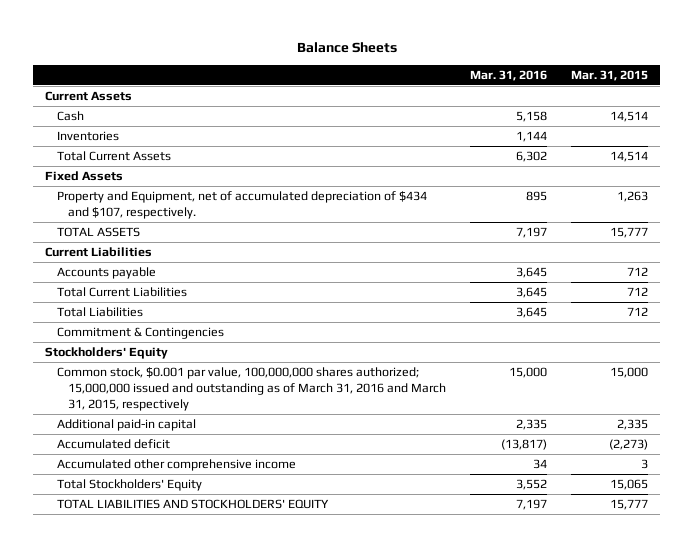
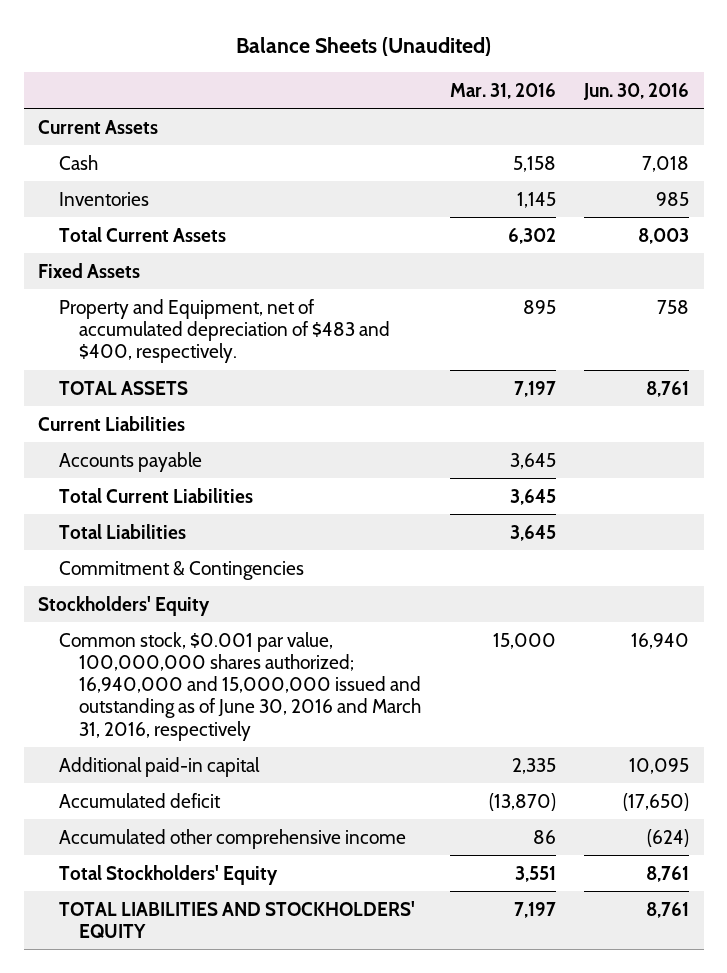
[296,42,397,54] Balance Sheets -> [235,36,491,56] Balance Sheets (Unaudited)
[571,69,649,81] Mar. 31, 2015 -> none
none -> [583,82,690,100] Jun. 30, 2016
[516,131,548,143] 1,144 -> [516,191,556,208] 1,145
[56,191,427,219] Property and Equipment, net of accumulated depreciation of $434 and $107, respectively. -> [58,298,391,364] Property and Equipment, net of accumulated depreciation of $483 and $400, respectively.
[56,367,447,411] Common stock, $0.001 par value, 100,000,000 shares authorized; 15,000,000 issued and outstanding as of March 31, 2016 and March 31, 2015, respectively -> [58,631,422,741] Common stock, $0.001 par value, 100,000,000 shares authorized; 16,940,000 and 15,000,000 issued and outstanding as of June 30, 2016 and March 31, 2016, respectively
[501,439,548,451] (13,817) -> [488,792,556,811] (13,870)
[533,459,548,470] 34 -> [532,829,556,844] 86
[516,479,548,491] 3,552 -> [514,865,556,882] 3,551

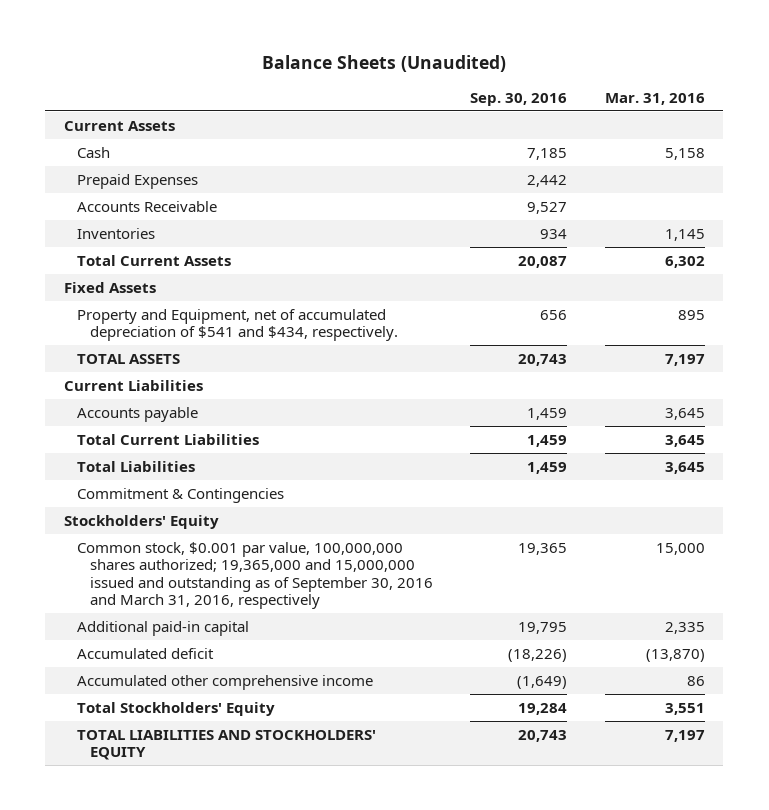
[583,82,690,100] Jun. 30, 2016 -> none
none -> [470,93,568,107] Sep. 30, 2016
none -> [77,173,199,189] Prepaid Expenses
none -> [77,200,218,212] Accounts Receivable
[58,298,391,364] Property and Equipment, net of accumulated depreciation of $483 and $400, respectively. -> [77,308,399,342] Property and Equipment, net of accumulated depreciation of $541 and $434, respectively.
[58,631,422,741] Common stock, $0.001 par value, 100,000,000 shares authorized; 16,940,000 and 15,000,000 issued and outstanding as of June 30, 2016 and March 31, 2016, respectively -> [77,541,434,610] Common stock, $0.001 par value, 100,000,000 shares authorized; 19,365,000 and 15,000,000 issued and outstanding as of September 30, 2016 and March 31, 2016, respectively

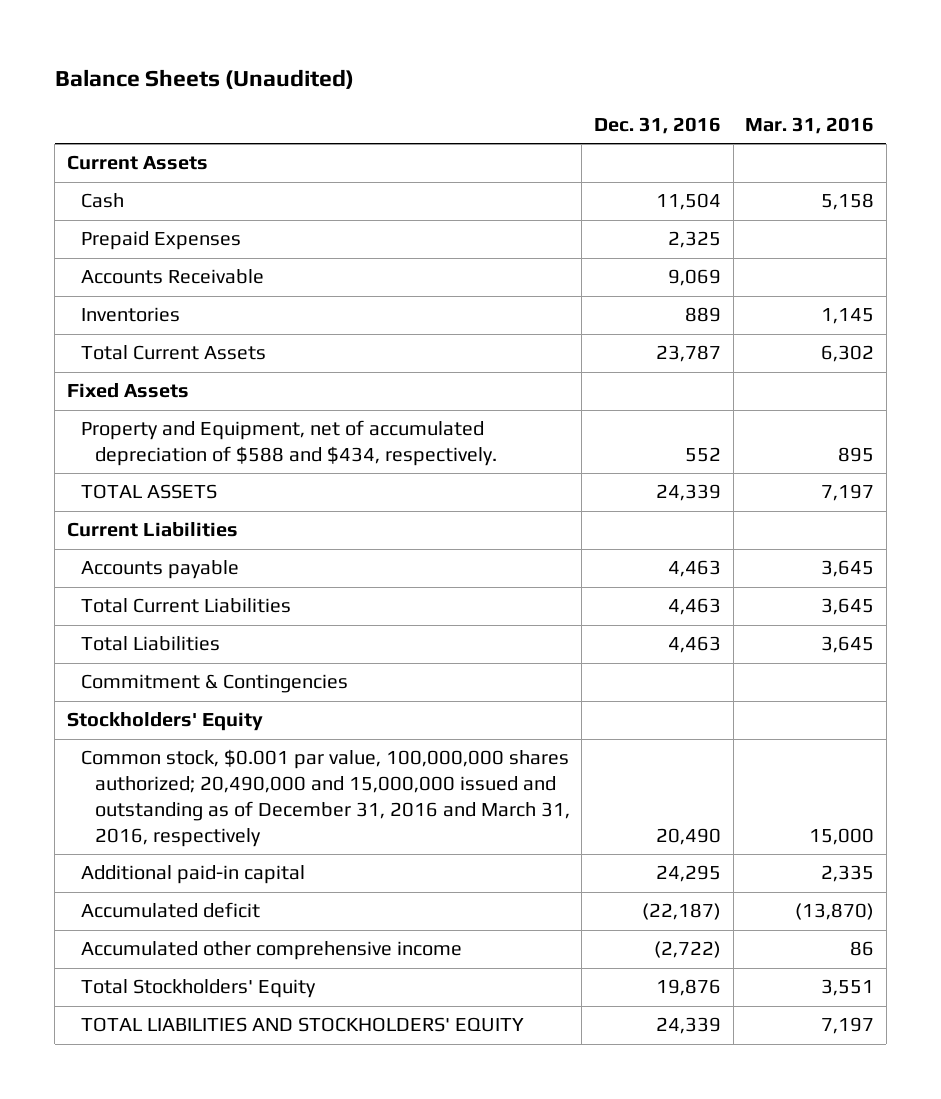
[470,93,568,107] Sep. 30, 2016 -> none
none -> [593,116,721,134] Dec. 31, 2016
[77,308,399,342] Property and Equipment, net of accumulated depreciation of $541 and $434, respectively. -> [80,420,497,467] Property and Equipment, net of accumulated depreciation of $588 and $434, respectively.
[77,541,434,610] Common stock, $0.001 par value, 100,000,000 shares authorized; 19,365,000 and 15,000,000 issued and outstanding as of September 30, 2016 and March 31, 2016, respectively -> [80,749,570,847] Common stock, $0.001 par value, 100,000,000 shares authorized; 20,490,000 and 15,000,000 issued and outstanding as of December 31, 2016 and March 31, 2016, respectively

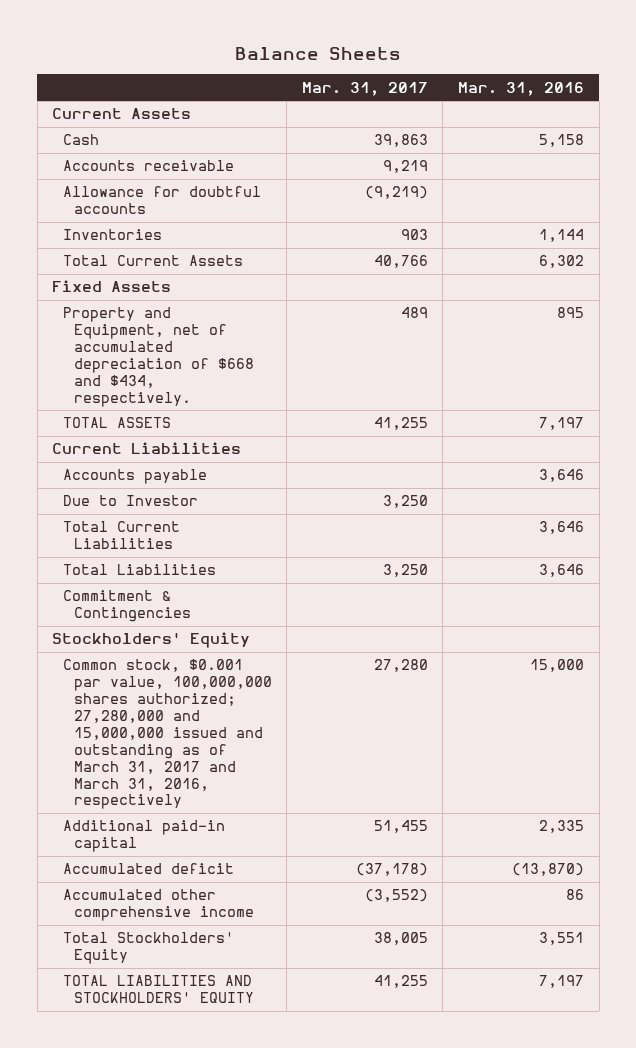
[54,68,354,89] Balance Sheets (Unaudited) -> [235,46,402,60] Balance Sheets
[593,116,721,134] Dec. 31, 2016 -> none
none -> [301,81,428,96] Mar. 31, 2017
[80,231,241,251] Prepaid Expenses -> none
[80,269,264,285] Accounts Receivable -> [63,160,235,172] Accounts receivable
none -> [63,186,262,215] Allowance for doubtful accounts
[821,308,875,325] 1,145 -> [539,229,585,243] 1,144
[80,420,497,467] Property and Equipment, net of accumulated depreciation of $588 and $434, respectively. -> [63,307,254,407] Property and Equipment, net of accumulated depreciation of $668 and $434, respectively.
[821,560,875,578] 3,645 -> [539,469,585,483] 3,646
none -> [63,495,199,507] Due to Investor
[821,598,875,616] 3,645 -> [539,521,585,535] 3,646
[821,636,875,654] 3,645 -> [539,564,585,578] 3,646
[80,749,570,847] Common stock, $0.001 par value, 100,000,000 shares authorized; 20,490,000 and 15,000,000 issued and outstanding as of December 31, 2016 and March 31, 2016, respectively -> [63,659,272,810] Common stock, $0.001 par value, 100,000,000 shares authorized; 27,280,000 and 15,000,000 issued and outstanding as of March 31, 2017 and March 31, 2016, respectively

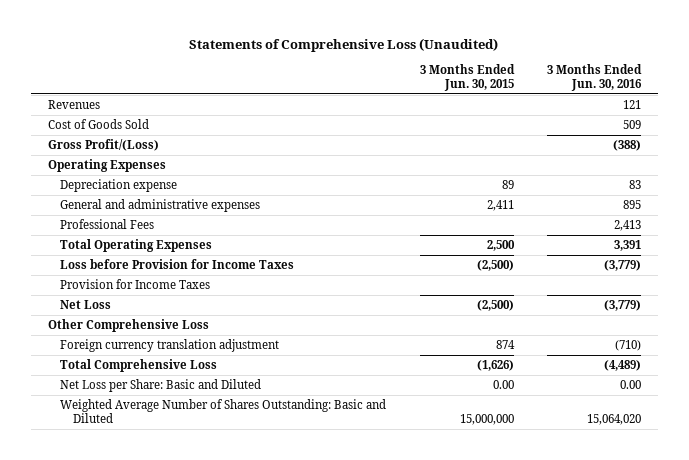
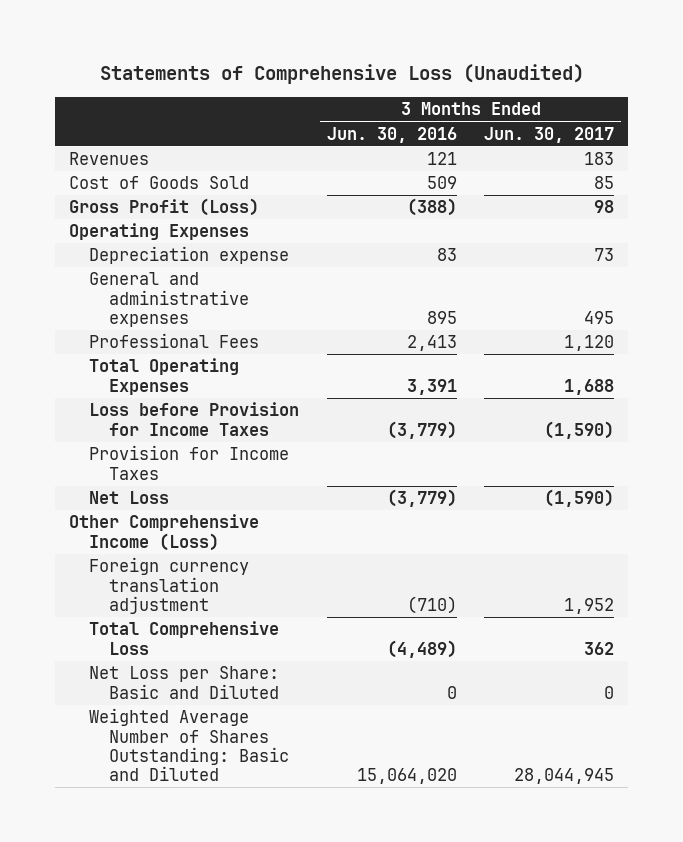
[419,63,515,91] 3 Months Ended Jun. 30, 2015 -> none
none -> [484,126,615,143] Jun. 30, 2017
[47,138,159,151] Gross Profit/(Loss) -> [68,198,259,217] Gross Profit (Loss)
[47,318,209,332] Other Comprehensive Loss -> [68,514,259,551] Other Comprehensive Income (Loss)
[620,379,642,389] 0.00 -> [446,685,457,699] 0

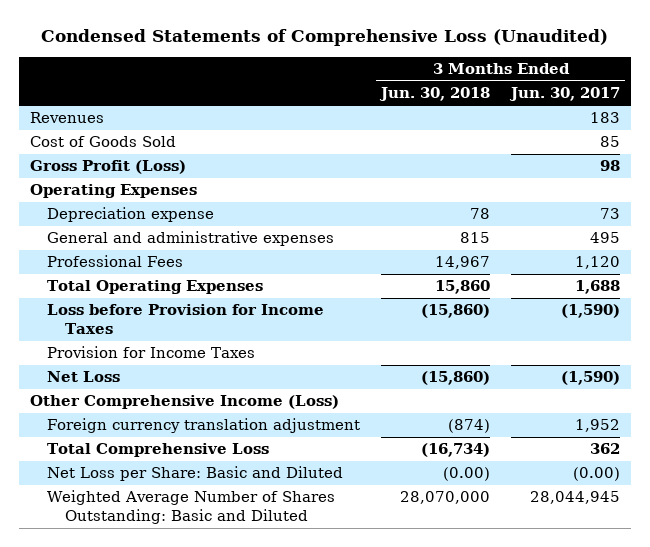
[99,64,584,85] Statements of Comprehensive Loss (Unaudited) -> [40,28,608,46] Condensed Statements of Comprehensive Loss (Unaudited)
[326,126,457,143] Jun. 30, 2016 -> none
none -> [379,87,491,102] Jun. 30, 2018
[604,685,615,699] 0 -> [573,467,621,482] (0.00)

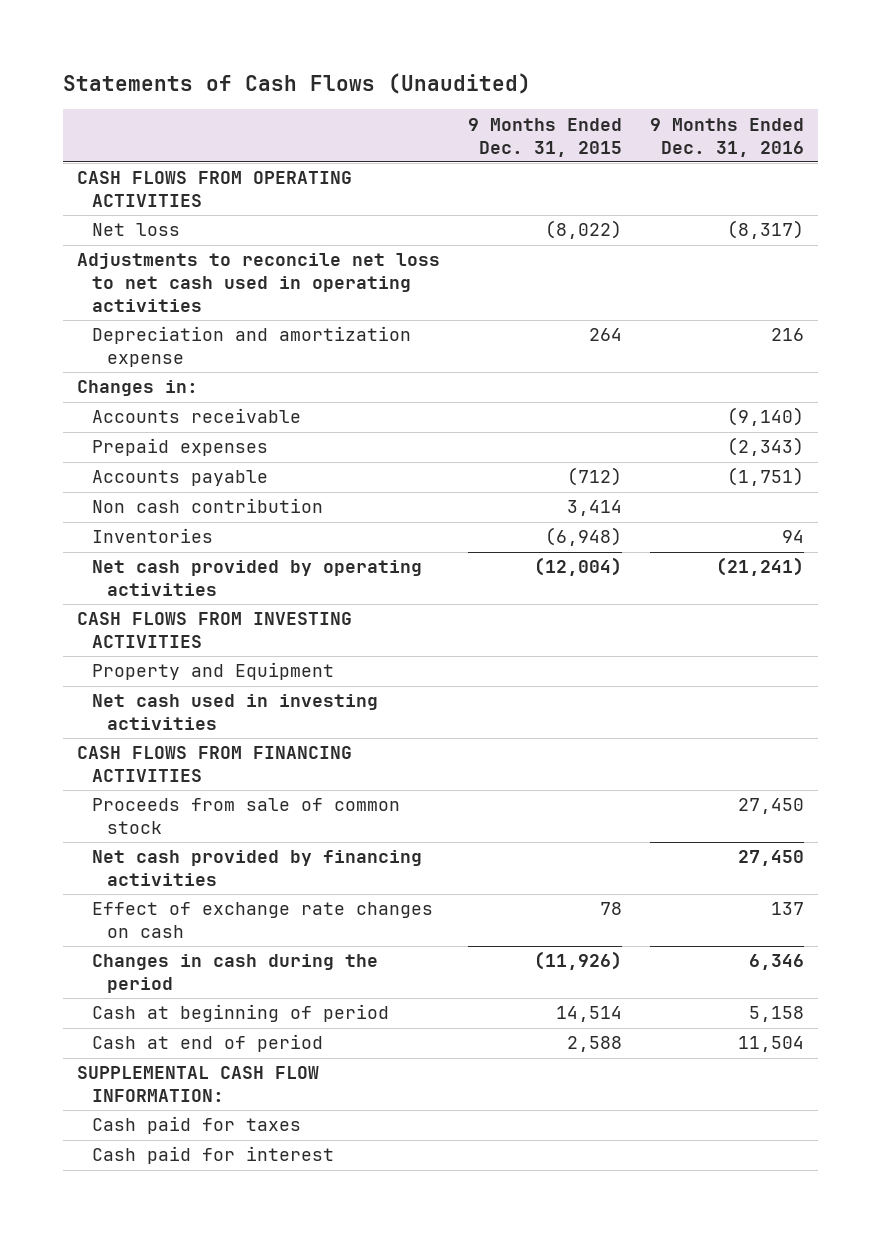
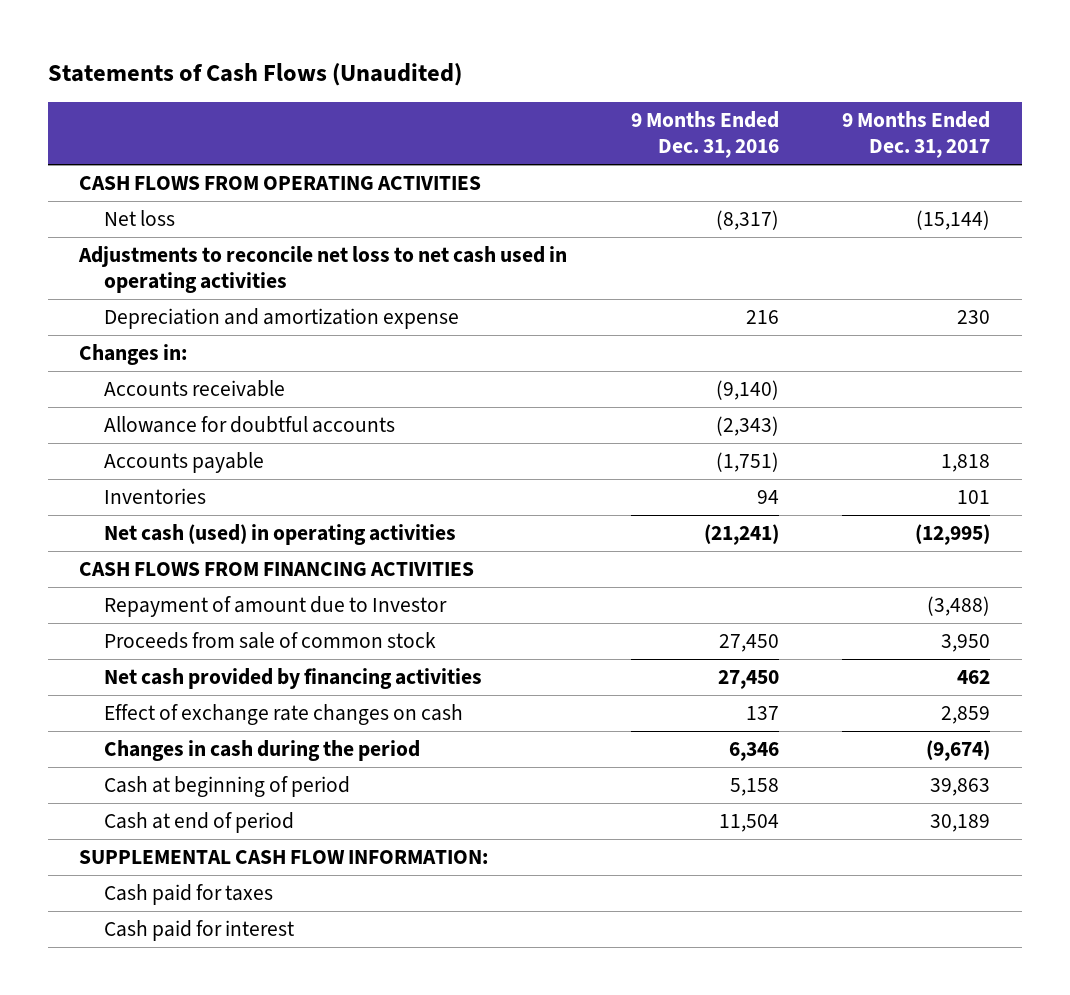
[468,117,623,157] 9 Months Ended Dec. 31, 2015 -> none
none -> [842,111,991,159] 9 Months Ended Dec. 31, 2017
[92,438,269,457] Prepaid expenses -> [103,416,395,434] Allowance for doubtful accounts
[92,498,324,514] Non cash contribution -> none
[77,612,353,649] CASH FLOWS FROM INVESTING ACTIVITIES -> none
[92,662,335,681] Property and Equipment -> none
[92,694,379,731] Net cash used in investing activities -> none
[92,560,423,597] Net cash provided by operating activities -> [103,524,456,546] Net cash (used) in operating activities
none -> [103,596,447,618] Repayment of amount due to Investor

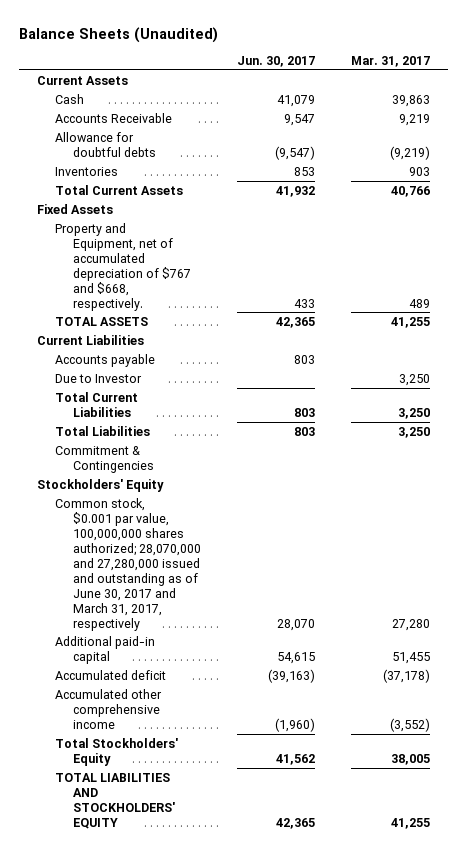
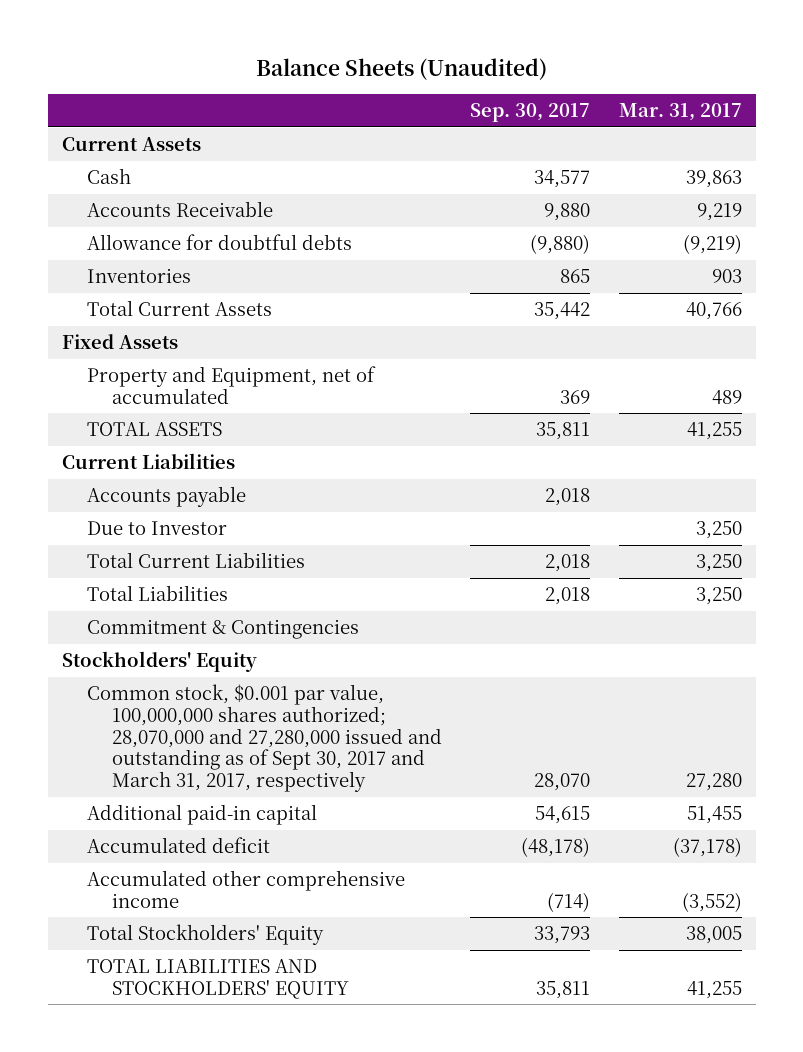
[236,55,315,67] Jun. 30, 2017 -> none
none -> [470,103,591,123] Sep. 30, 2017
[54,222,191,311] Property and Equipment, net of accumulated depreciation of $767 and $668, respectively. -> [86,365,376,404] Property and Equipment, net of accumulated
[54,497,201,631] Common stock, $0.001 par value, 100,000,000 shares authorized; 28,070,000 and 27,280,000 issued and outstanding as of June 30, 2017 and March 31, 2017, respectively -> [86,683,442,793] Common stock, $0.001 par value, 100,000,000 shares authorized; 28,070,000 and 27,280,000 issued and outstanding as of Sept 30, 2017 and March 31, 2017, respectively

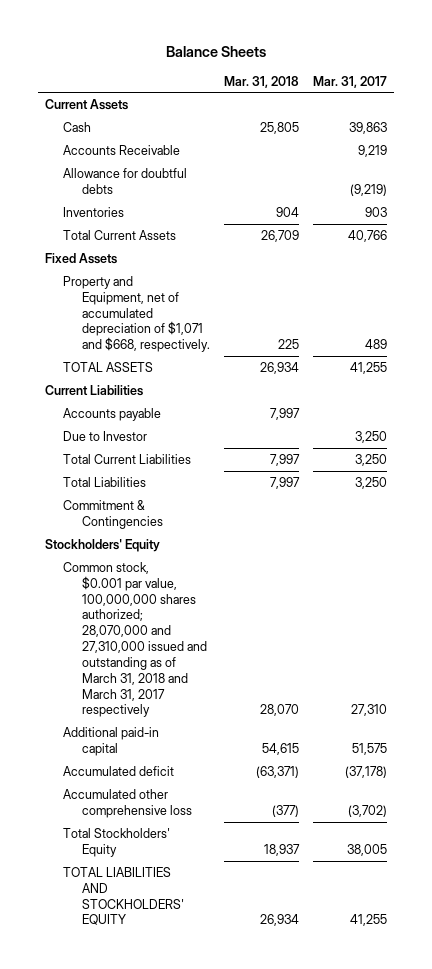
[255,58,547,81] Balance Sheets (Unaudited) -> [165,46,266,58] Balance Sheets
[470,103,591,123] Sep. 30, 2017 -> none
none -> [224,75,300,88] Mar. 31, 2018
[86,365,376,404] Property and Equipment, net of accumulated -> [63,275,211,353] Property and Equipment, net of accumulated depreciation of $1,071 and $668, respectively.
[86,683,442,793] Common stock, $0.001 par value, 100,000,000 shares authorized; 28,070,000 and 27,280,000 issued and outstanding as of Sept 30, 2017 and March 31, 2017, respectively -> [63,561,208,718] Common stock, $0.001 par value, 100,000,000 shares authorized; 28,070,000 and 27,310,000 issued and outstanding as of March 31, 2018 and March 31, 2017 respectively
[685,773,742,792] 27,280 -> [351,704,388,717] 27,310
[686,805,742,824] 51,455 -> [352,742,388,755] 51,575
[86,869,405,908] Accumulated other comprehensive income -> [63,788,193,818] Accumulated other comprehensive loss
[681,891,742,912] (3,552) -> [348,804,388,817] (3,702)

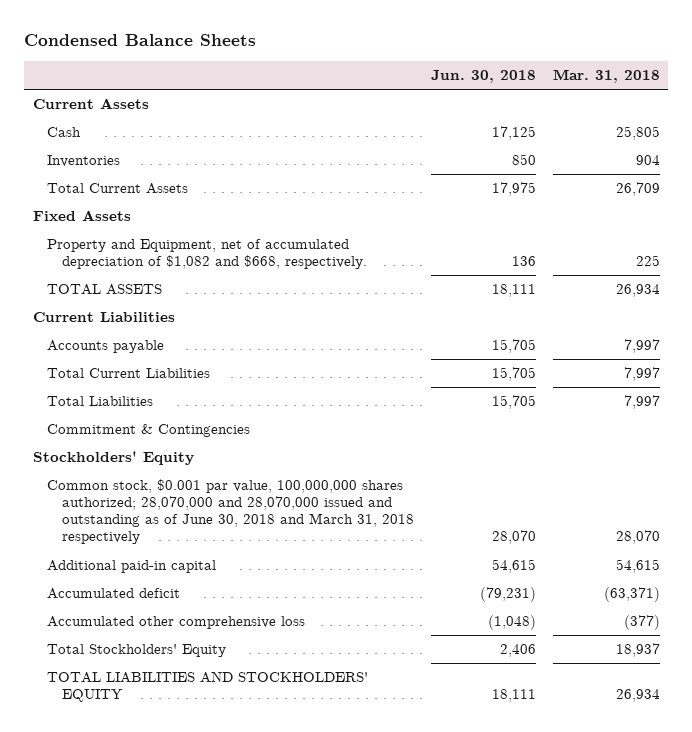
[165,46,266,58] Balance Sheets -> [24,34,257,47] Condensed Balance Sheets
[313,75,388,88] Mar. 31, 2017 -> none
none -> [430,69,536,83] Jun. 30, 2018
[63,144,181,155] Accounts Receivable -> none
[63,167,188,194] Allowance for doubtful debts -> none
[63,275,211,353] Property and Equipment, net of accumulated depreciation of $1,071 and $668, respectively. -> [47,239,368,270] Property and Equipment, net of accumulated depreciation of $1,082 and $668, respectively.
[63,430,148,441] Due to Investor -> none
[63,561,208,718] Common stock, $0.001 par value, 100,000,000 shares authorized; 28,070,000 and 27,310,000 issued and outstanding as of March 31, 2018 and March 31, 2017 respectively -> [47,479,415,545] Common stock, $0.001 par value, 100,000,000 shares authorized; 28,070,000 and 28,070,000 issued and outstanding as of June 30, 2018 and March 31, 2018 respectively

